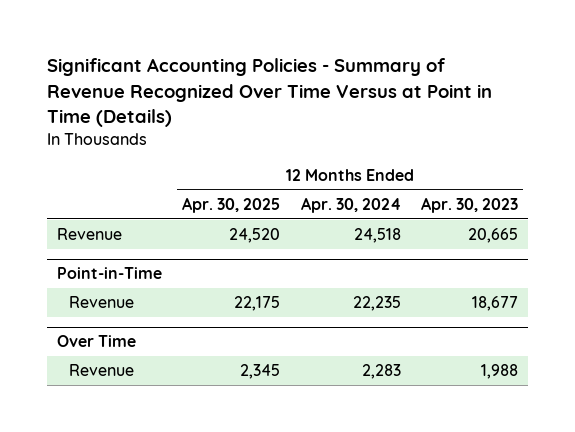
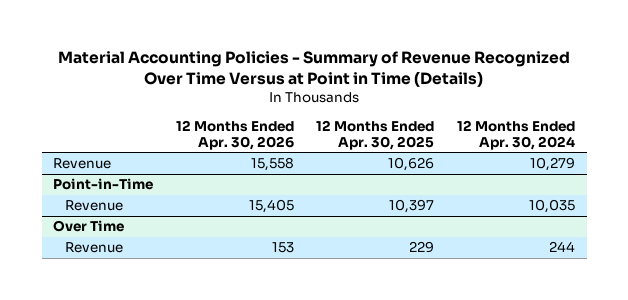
[47,58,493,127] Significant Accounting Policies - Summary of Revenue Recognized Over Time Versus at Point in Time (Details) -> [58,50,571,87] Material Accounting Policies - Summary of Revenue Recognized Over Time Versus at Point in Time (Details)
[420,196,518,213] Apr. 30, 2023 -> none
none -> [175,120,294,150] 12 Months Ended Apr. 30, 2026
[229,228,281,244] 24,520 -> [388,157,435,172] 10,626
[353,228,401,244] 24,518 -> [530,157,576,172] 10,279
[234,296,281,312] 22,175 -> [389,199,435,214] 10,397
[352,296,401,312] 22,235 -> [529,199,576,214] 10,035
[240,364,281,380] 2,345 -> [409,241,435,254] 229
[361,364,401,380] 2,283 -> [549,241,576,253] 244

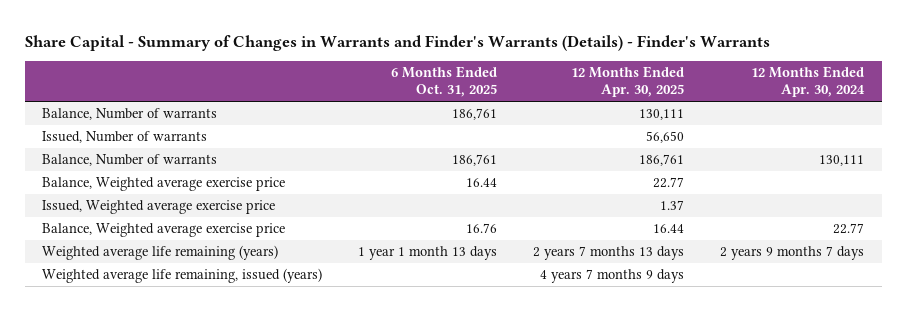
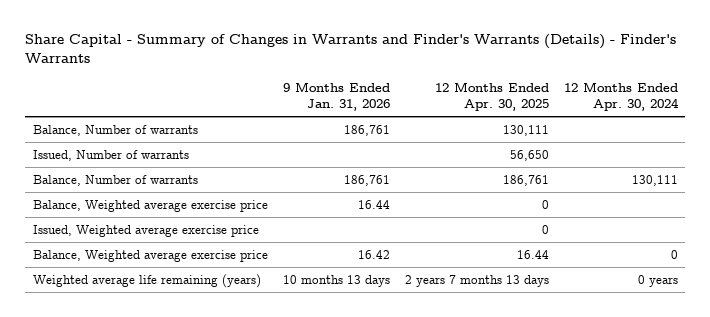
[391,66,498,98] 6 Months Ended Oct. 31, 2025 -> none
none -> [282,82,390,112] 9 Months Ended Jan. 31, 2026
[42,268,323,284] Weighted average life remaining, issued (years) -> none
[653,177,685,189] 22.77 -> [541,199,549,209] 0
[660,200,685,211] 1.37 -> [541,224,549,234] 0
[832,223,864,235] 22.77 -> [670,249,678,259] 0
[719,246,864,261] 2 years 9 months 7 days -> [637,274,678,287] 0 years

